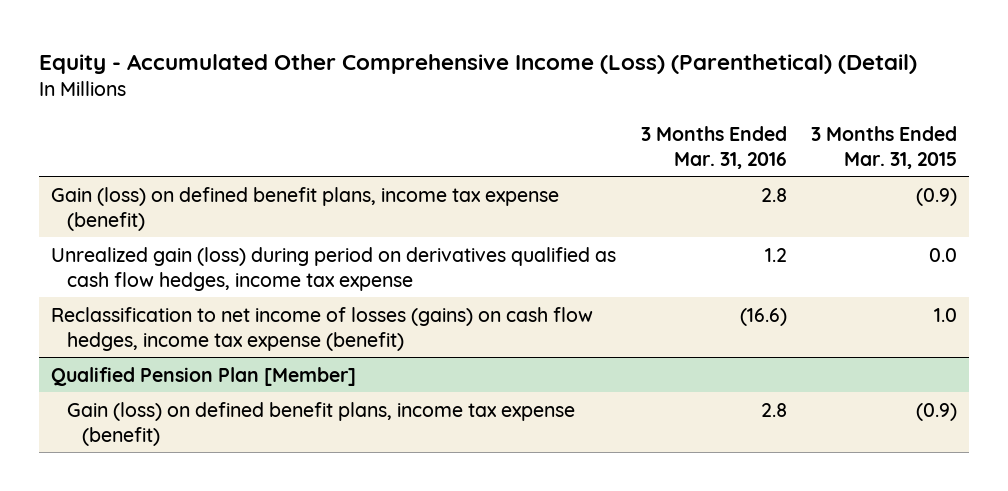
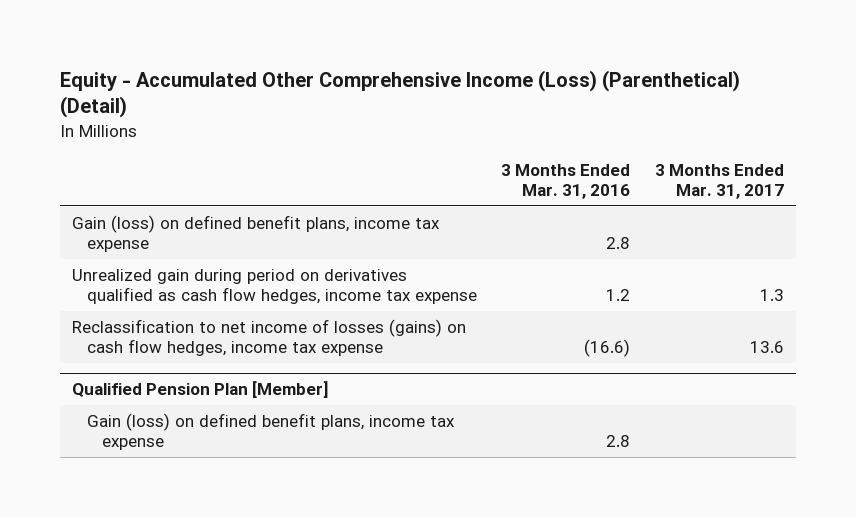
[810,125,957,169] 3 Months Ended Mar. 31, 2015 -> none
none -> [654,163,784,200] 3 Months Ended Mar. 31, 2017
[51,186,560,231] Gain (loss) on defined benefit plans, income tax expense (benefit) -> [72,214,441,253] Gain (loss) on defined benefit plans, income tax expense
[51,246,617,291] Unrealized gain (loss) during period on derivatives qualified as cash flow hedges, income tax expense -> [72,268,478,305] Unrealized gain during period on derivatives qualified as cash flow hedges, income tax expense
[51,306,594,351] Reclassification to net income of losses (gains) on cash flow hedges, income tax expense (benefit) -> [72,318,467,357] Reclassification to net income of losses (gains) on cash flow hedges, income tax expense
[66,401,575,446] Gain (loss) on defined benefit plans, income tax expense (benefit) -> [87,412,456,451] Gain (loss) on defined benefit plans, income tax expense

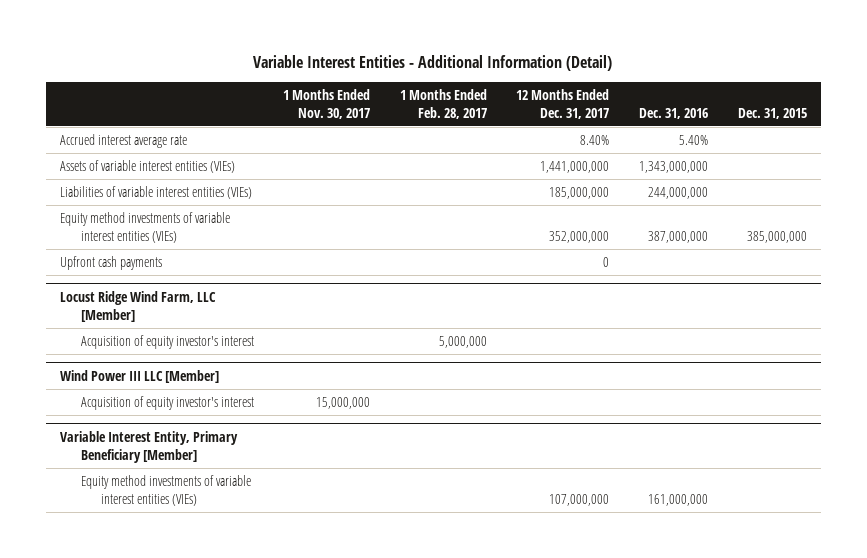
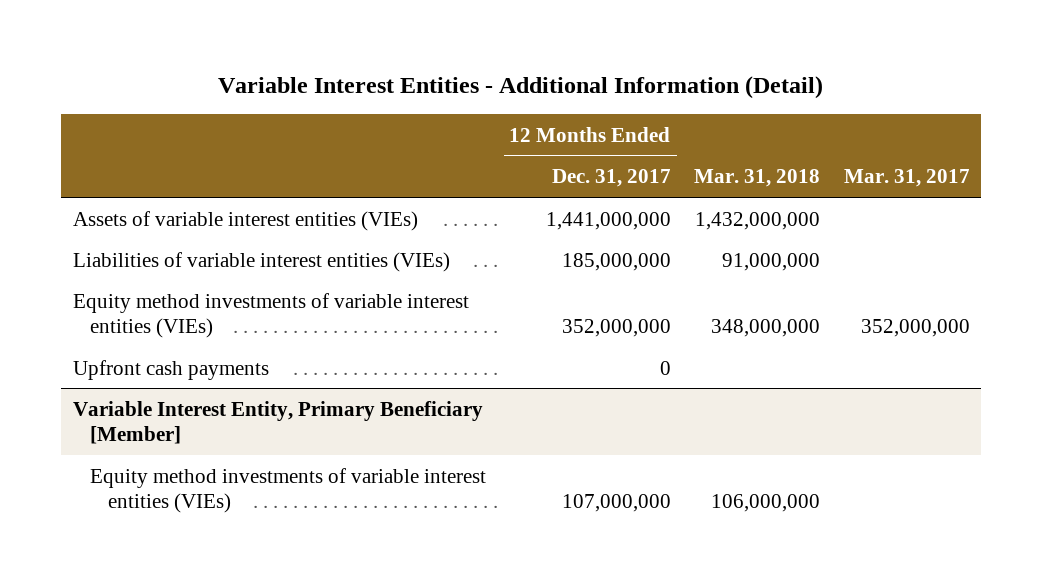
[283,88,371,119] 1 Months Ended Nov. 30, 2017 -> none
[399,88,487,119] 1 Months Ended Feb. 28, 2017 -> none
[638,107,708,119] Dec. 31, 2016 -> none
[737,107,807,119] Dec. 31, 2015 -> none
none -> [694,169,821,188] Mar. 31, 2018
none -> [843,169,970,188] Mar. 31, 2017
[60,134,188,149] Accrued interest average rate -> none
[60,291,217,323] Locust Ridge Wind Farm, LLC [Member] -> none
[80,335,254,350] Acquisition of equity investor's interest -> none
[60,370,220,384] Wind Power III LLC [Member] -> none
[80,396,254,411] Acquisition of equity investor's interest -> none

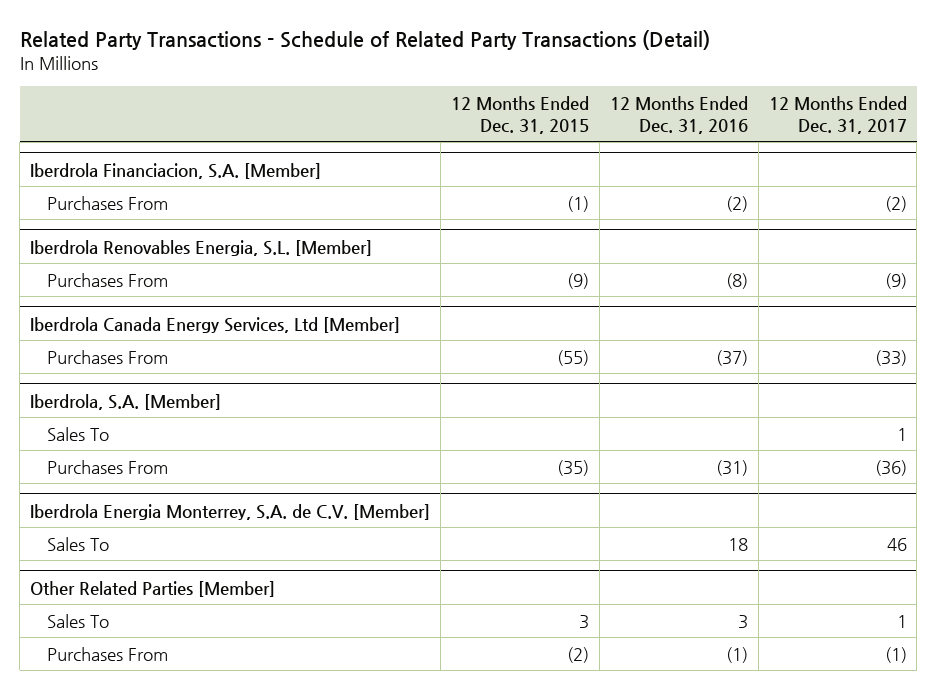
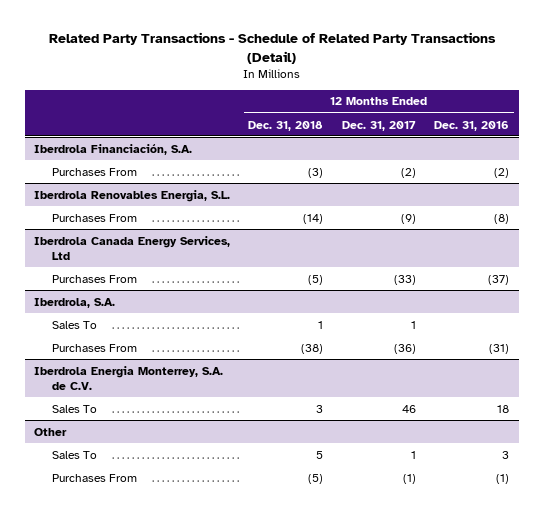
[451,95,590,134] 12 Months Ended Dec. 31, 2015 -> none
none -> [248,120,324,131] Dec. 31, 2018
[30,162,322,179] Iberdrola Financiacion, S.A. [Member] -> [33,143,192,155] Iberdrola Financiación, S.A.
[30,239,373,256] Iberdrola Renovables Energia, S.L. [Member] -> [33,189,230,202] Iberdrola Renovables Energia, S.L.
[30,316,401,333] Iberdrola Canada Energy Services, Ltd [Member] -> [33,235,230,260] Iberdrola Canada Energy Services, Ltd
[30,393,222,410] Iberdrola, S.A. [Member] -> [33,297,115,308] Iberdrola, S.A.
[30,503,431,520] Iberdrola Energia Monterrey, S.A. de C.V. [Member] -> [33,365,223,390] Iberdrola Energia Monterrey, S.A. de C.V.
[30,580,276,597] Other Related Parties [Member] -> [33,427,67,436] Other

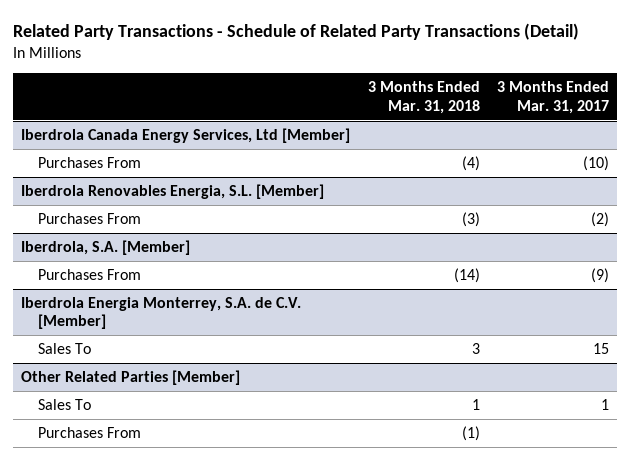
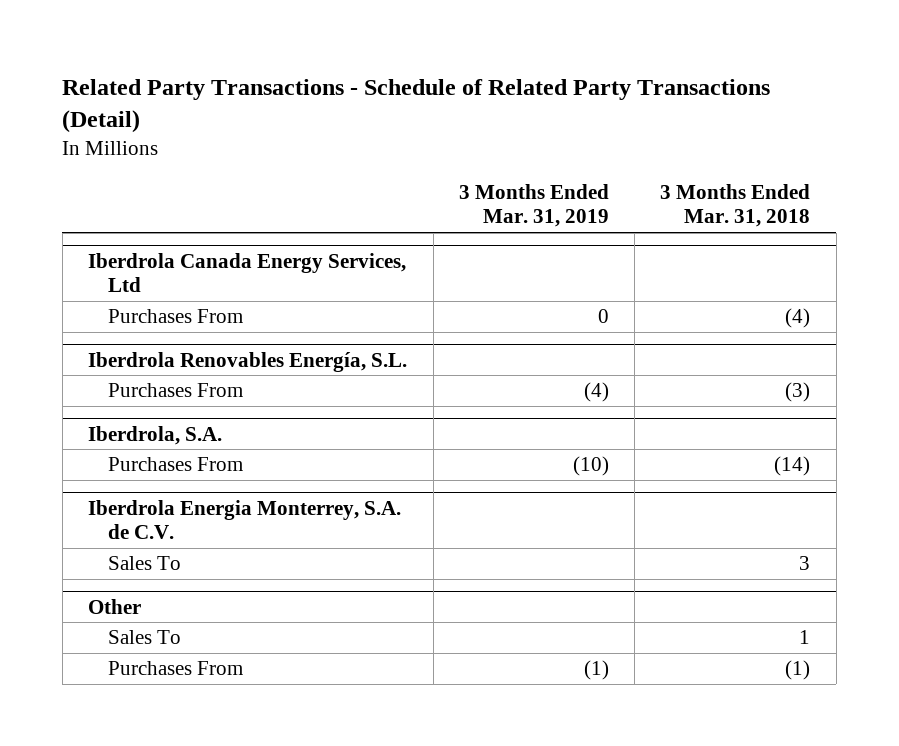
[496,81,609,114] 3 Months Ended Mar. 31, 2017 -> none
none -> [458,183,609,228] 3 Months Ended Mar. 31, 2019
[21,127,351,143] Iberdrola Canada Energy Services, Ltd [Member] -> [88,252,407,293] Iberdrola Canada Energy Services, Ltd
[21,183,325,199] Iberdrola Renovables Energia, S.L. [Member] -> [88,351,408,372] Iberdrola Renovables Energía, S.L.
[21,239,191,255] Iberdrola, S.A. [Member] -> [88,425,223,445] Iberdrola, S.A.
[21,296,302,330] Iberdrola Energia Monterrey, S.A. de C.V. [Member] -> [88,499,402,540] Iberdrola Energia Monterrey, S.A. de C.V.
[21,369,241,385] Other Related Parties [Member] -> [88,598,142,614] Other

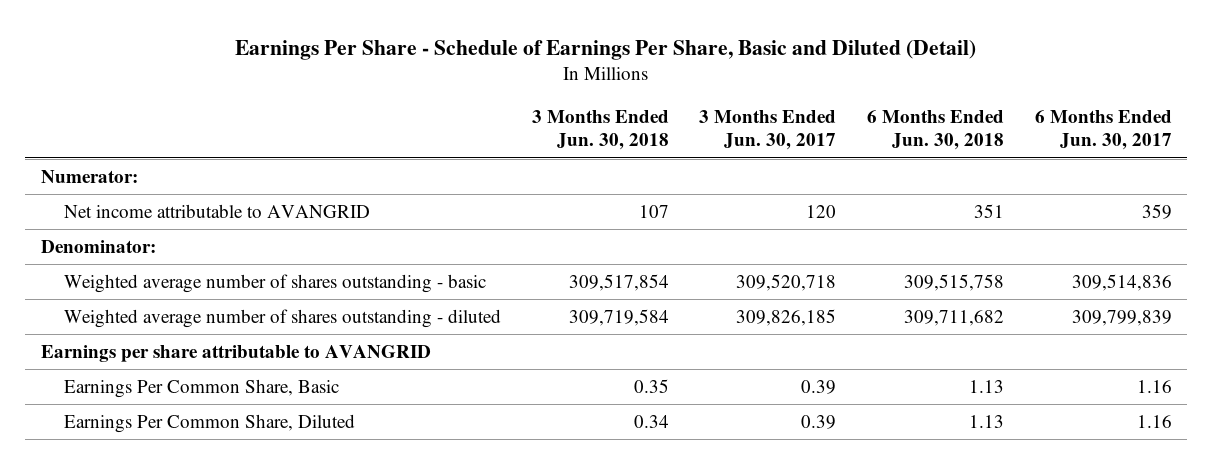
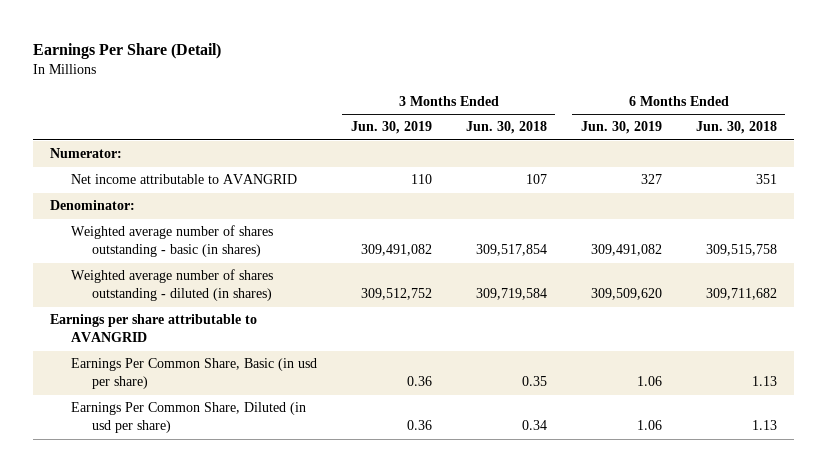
[235,39,977,60] Earnings Per Share - Schedule of Earnings Per Share, Basic and Diluted (Detail) -> [33,43,222,60] Earnings Per Share (Detail)
[699,109,837,151] 3 Months Ended Jun. 30, 2017 -> none
[1034,109,1172,151] 6 Months Ended Jun. 30, 2017 -> none
none -> [350,121,432,135] Jun. 30, 2019
none -> [580,121,662,135] Jun. 30, 2019
[64,273,487,293] Weighted average number of shares outstanding - basic -> [70,225,273,258] Weighted average number of shares outstanding - basic (in shares)
[64,308,502,328] Weighted average number of shares outstanding - diluted -> [70,269,273,302] Weighted average number of shares outstanding - diluted (in shares)
[64,378,340,398] Earnings Per Common Share, Basic -> [70,358,317,390] Earnings Per Common Share, Basic (in usd per share)
[64,413,356,433] Earnings Per Common Share, Diluted -> [70,402,306,434] Earnings Per Common Share, Diluted (in usd per share)

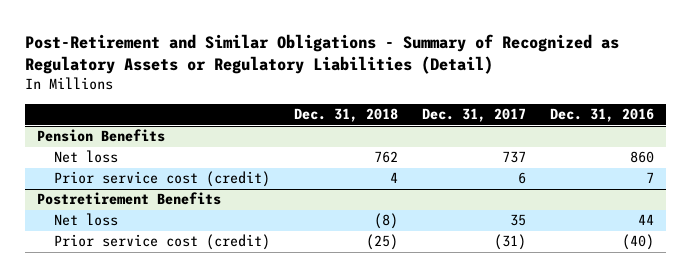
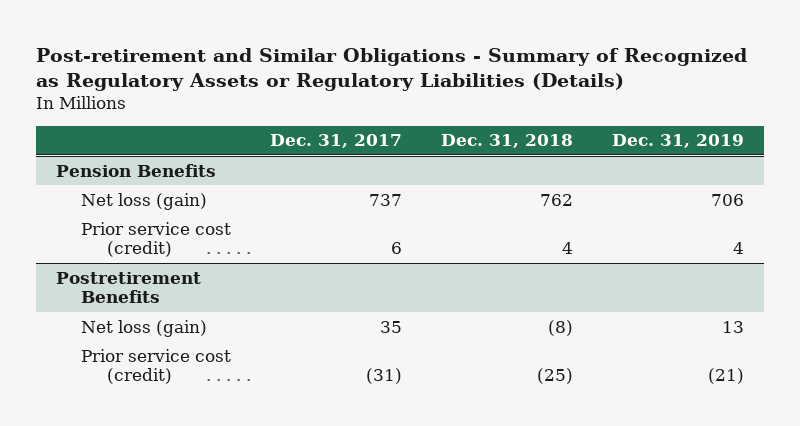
[25,33,620,74] Post-Retirement and Similar Obligations - Summary of Recognized as Regulatory Assets or Regulatory Liabilities (Detail) -> [36,47,748,92] Post-retirement and Similar Obligations - Summary of Recognized as Regulatory Assets or Regulatory Liabilities (Details)
[549,108,654,123] Dec. 31, 2016 -> none
none -> [612,134,745,149] Dec. 31, 2019
[53,150,118,164] Net loss -> [81,192,208,210] Net loss (gain)
[53,213,118,227] Net loss -> [81,319,208,337] Net loss (gain)

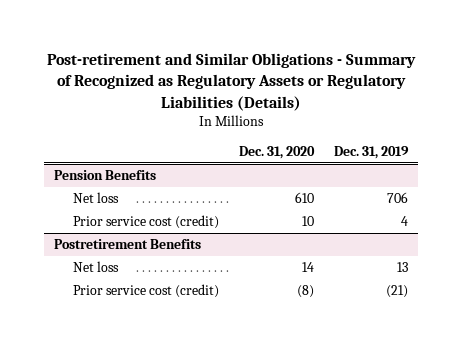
[270,134,403,149] Dec. 31, 2017 -> none
[441,134,574,149] Dec. 31, 2018 -> none
none -> [238,146,315,160] Dec. 31, 2020
[81,192,208,210] Net loss (gain) -> [72,192,119,204] Net loss
[81,319,208,337] Net loss (gain) -> [72,261,119,273] Net loss

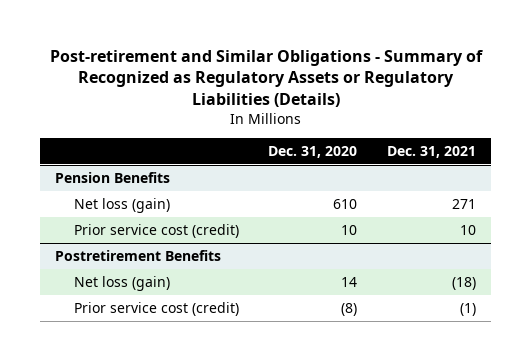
[333,146,409,160] Dec. 31, 2019 -> none
none -> [387,145,477,158] Dec. 31, 2021
[72,192,119,204] Net loss -> [73,197,170,213] Net loss (gain)
[72,261,119,273] Net loss -> [73,275,170,291] Net loss (gain)

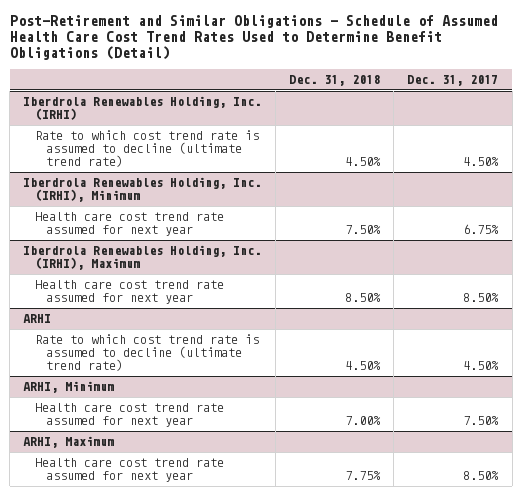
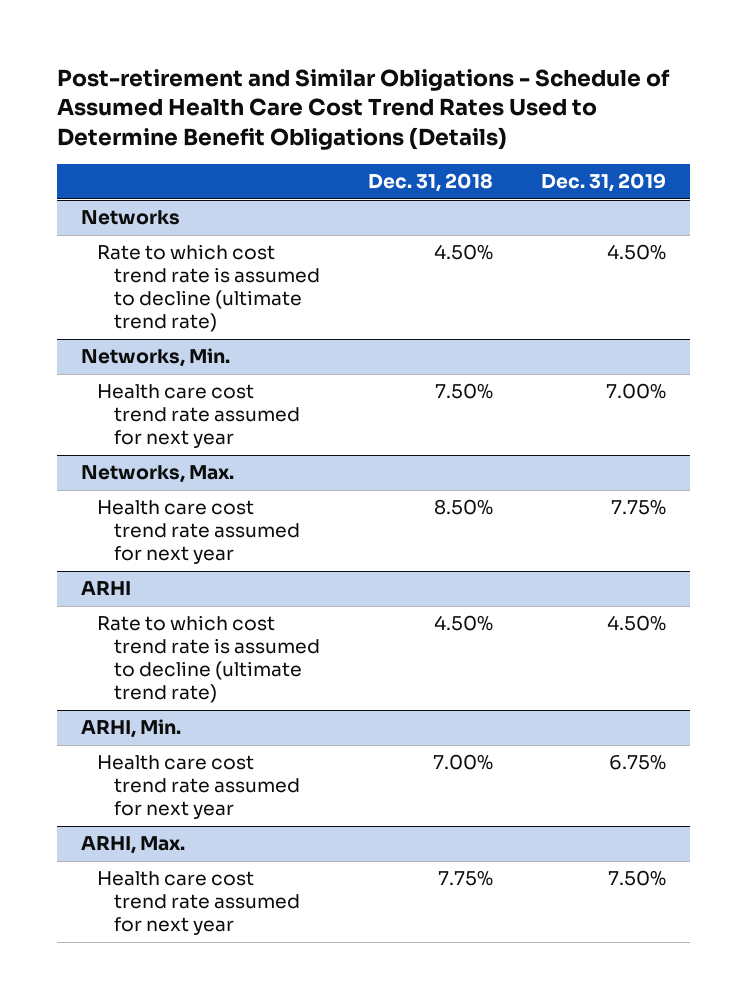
[9,14,498,61] Post-Retirement and Similar Obligations - Schedule of Assumed Health Care Cost Trend Rates Used to Determine Benefit Obligations (Detail) -> [56,68,670,150] Post-retirement and Similar Obligations - Schedule of Assumed Health Care Cost Trend Rates Used to Determine Benefit Obligations (Details)
[407,75,499,87] Dec. 31, 2017 -> none
none -> [540,172,666,192] Dec. 31, 2019
[23,96,262,121] Iberdrola Renewables Holding, Inc. (IRHI) -> [80,210,180,226] Networks
[23,177,262,203] Iberdrola Renewables Holding, Inc. (IRHI), Minimum -> none
none -> [80,348,230,368] Networks, Min.
[23,245,262,271] Iberdrola Renewables Holding, Inc. (IRHI), Maximum -> none
none -> [80,465,234,484] Networks, Max.
[23,381,115,394] ARHI, Minimum -> none
none -> [80,719,181,739] ARHI, Min.
[23,436,115,449] ARHI, Maximum -> none
none -> [80,836,185,855] ARHI, Max.

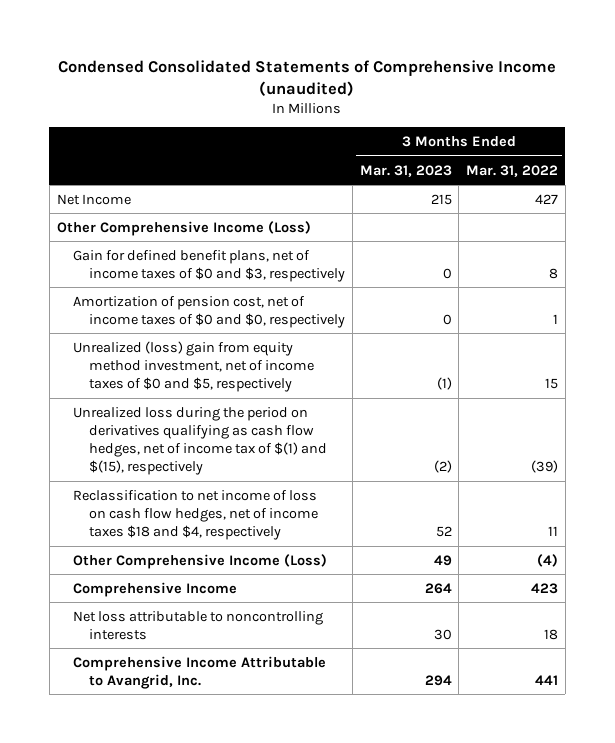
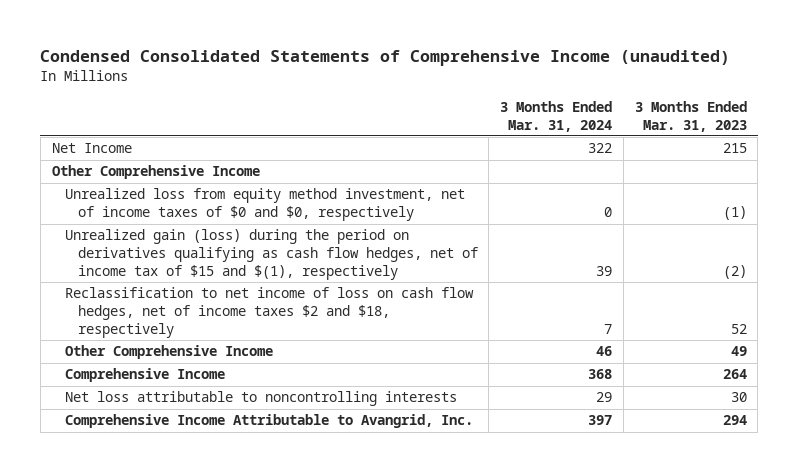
[466,164,559,177] Mar. 31, 2022 -> none
none -> [500,100,613,132] 3 Months Ended Mar. 31, 2024
[72,249,346,282] Gain for defined benefit plans, net of income taxes of $0 and $3, respectively -> none
[72,295,346,328] Amortization of pension cost, net of income taxes of $0 and $0, respectively -> none
[56,220,311,236] Other Comprehensive Income (Loss) -> [51,165,260,180] Other Comprehensive Income
[72,340,315,392] Unrealized (loss) gain from equity method investment, net of income taxes of $0 and $5, respectively -> [64,188,465,222] Unrealized loss from equity method investment, net of income taxes of $0 and $0, respectively
[72,406,328,475] Unrealized loss during the period on derivatives qualifying as cash flow hedges, net of income tax of $(1) and $(15), respectively -> [64,229,478,280] Unrealized gain (loss) during the period on derivatives qualifying as cash flow hedges, net of income tax of $15 and $(1), respectively
[72,489,319,540] Reclassification to net income of loss on cash flow hedges, net of income taxes $18 and $4, respectively -> [64,287,474,338] Reclassification to net income of loss on cash flow hedges, net of income taxes $2 and $18, respectively
[72,553,327,569] Other Comprehensive Income (Loss) -> [64,345,273,360] Other Comprehensive Income

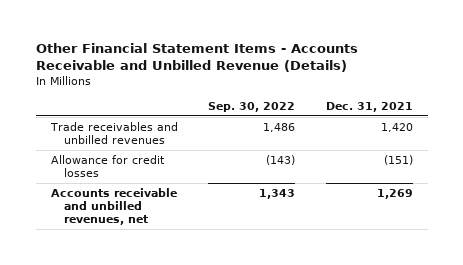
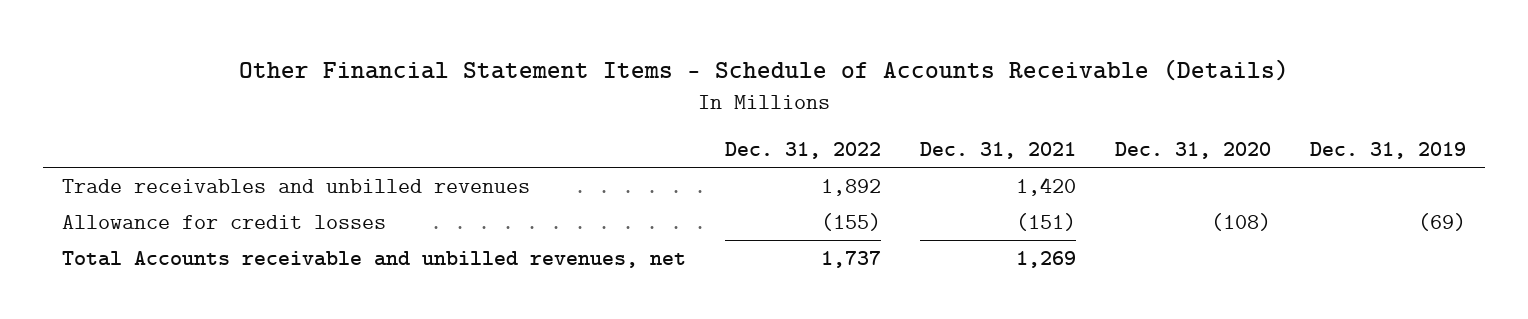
[35,42,358,72] Other Financial Statement Items - Accounts Receivable and Unbilled Revenue (Details) -> [239,59,1290,82] Other Financial Statement Items - Schedule of Accounts Receivable (Details)
[208,101,296,112] Sep. 30, 2022 -> none
none -> [725,142,882,160] Dec. 31, 2022
none -> [1114,142,1271,160] Dec. 31, 2020
none -> [1309,142,1466,160] Dec. 31, 2019
[50,188,177,226] Accounts receivable and unbilled revenues, net -> [62,250,687,268] Total Accounts receivable and unbilled revenues, net

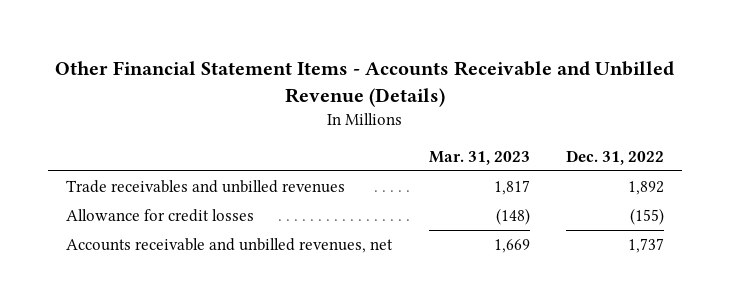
[239,59,1290,82] Other Financial Statement Items - Schedule of Accounts Receivable (Details) -> [55,60,675,107] Other Financial Statement Items - Accounts Receivable and Unbilled Revenue (Details)
[920,142,1077,160] Dec. 31, 2021 -> none
[1114,142,1271,160] Dec. 31, 2020 -> none
[1309,142,1466,160] Dec. 31, 2019 -> none
none -> [428,151,530,166] Mar. 31, 2023
[62,250,687,268] Total Accounts receivable and unbilled revenues, net -> [66,237,394,253] Accounts receivable and unbilled revenues, net

